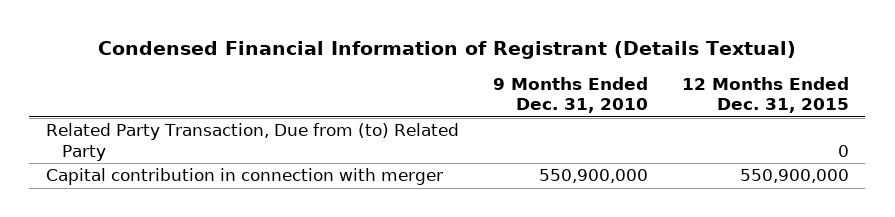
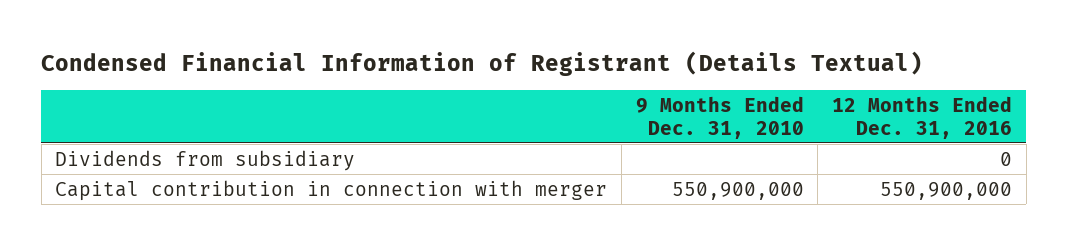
[681,76,849,114] 12 Months Ended Dec. 31, 2015 -> none
none -> [832,95,1013,139] 12 Months Ended Dec. 31, 2016
[46,123,460,161] Related Party Transaction, Due from (to) Related Party -> [55,149,356,171] Dividends from subsidiary

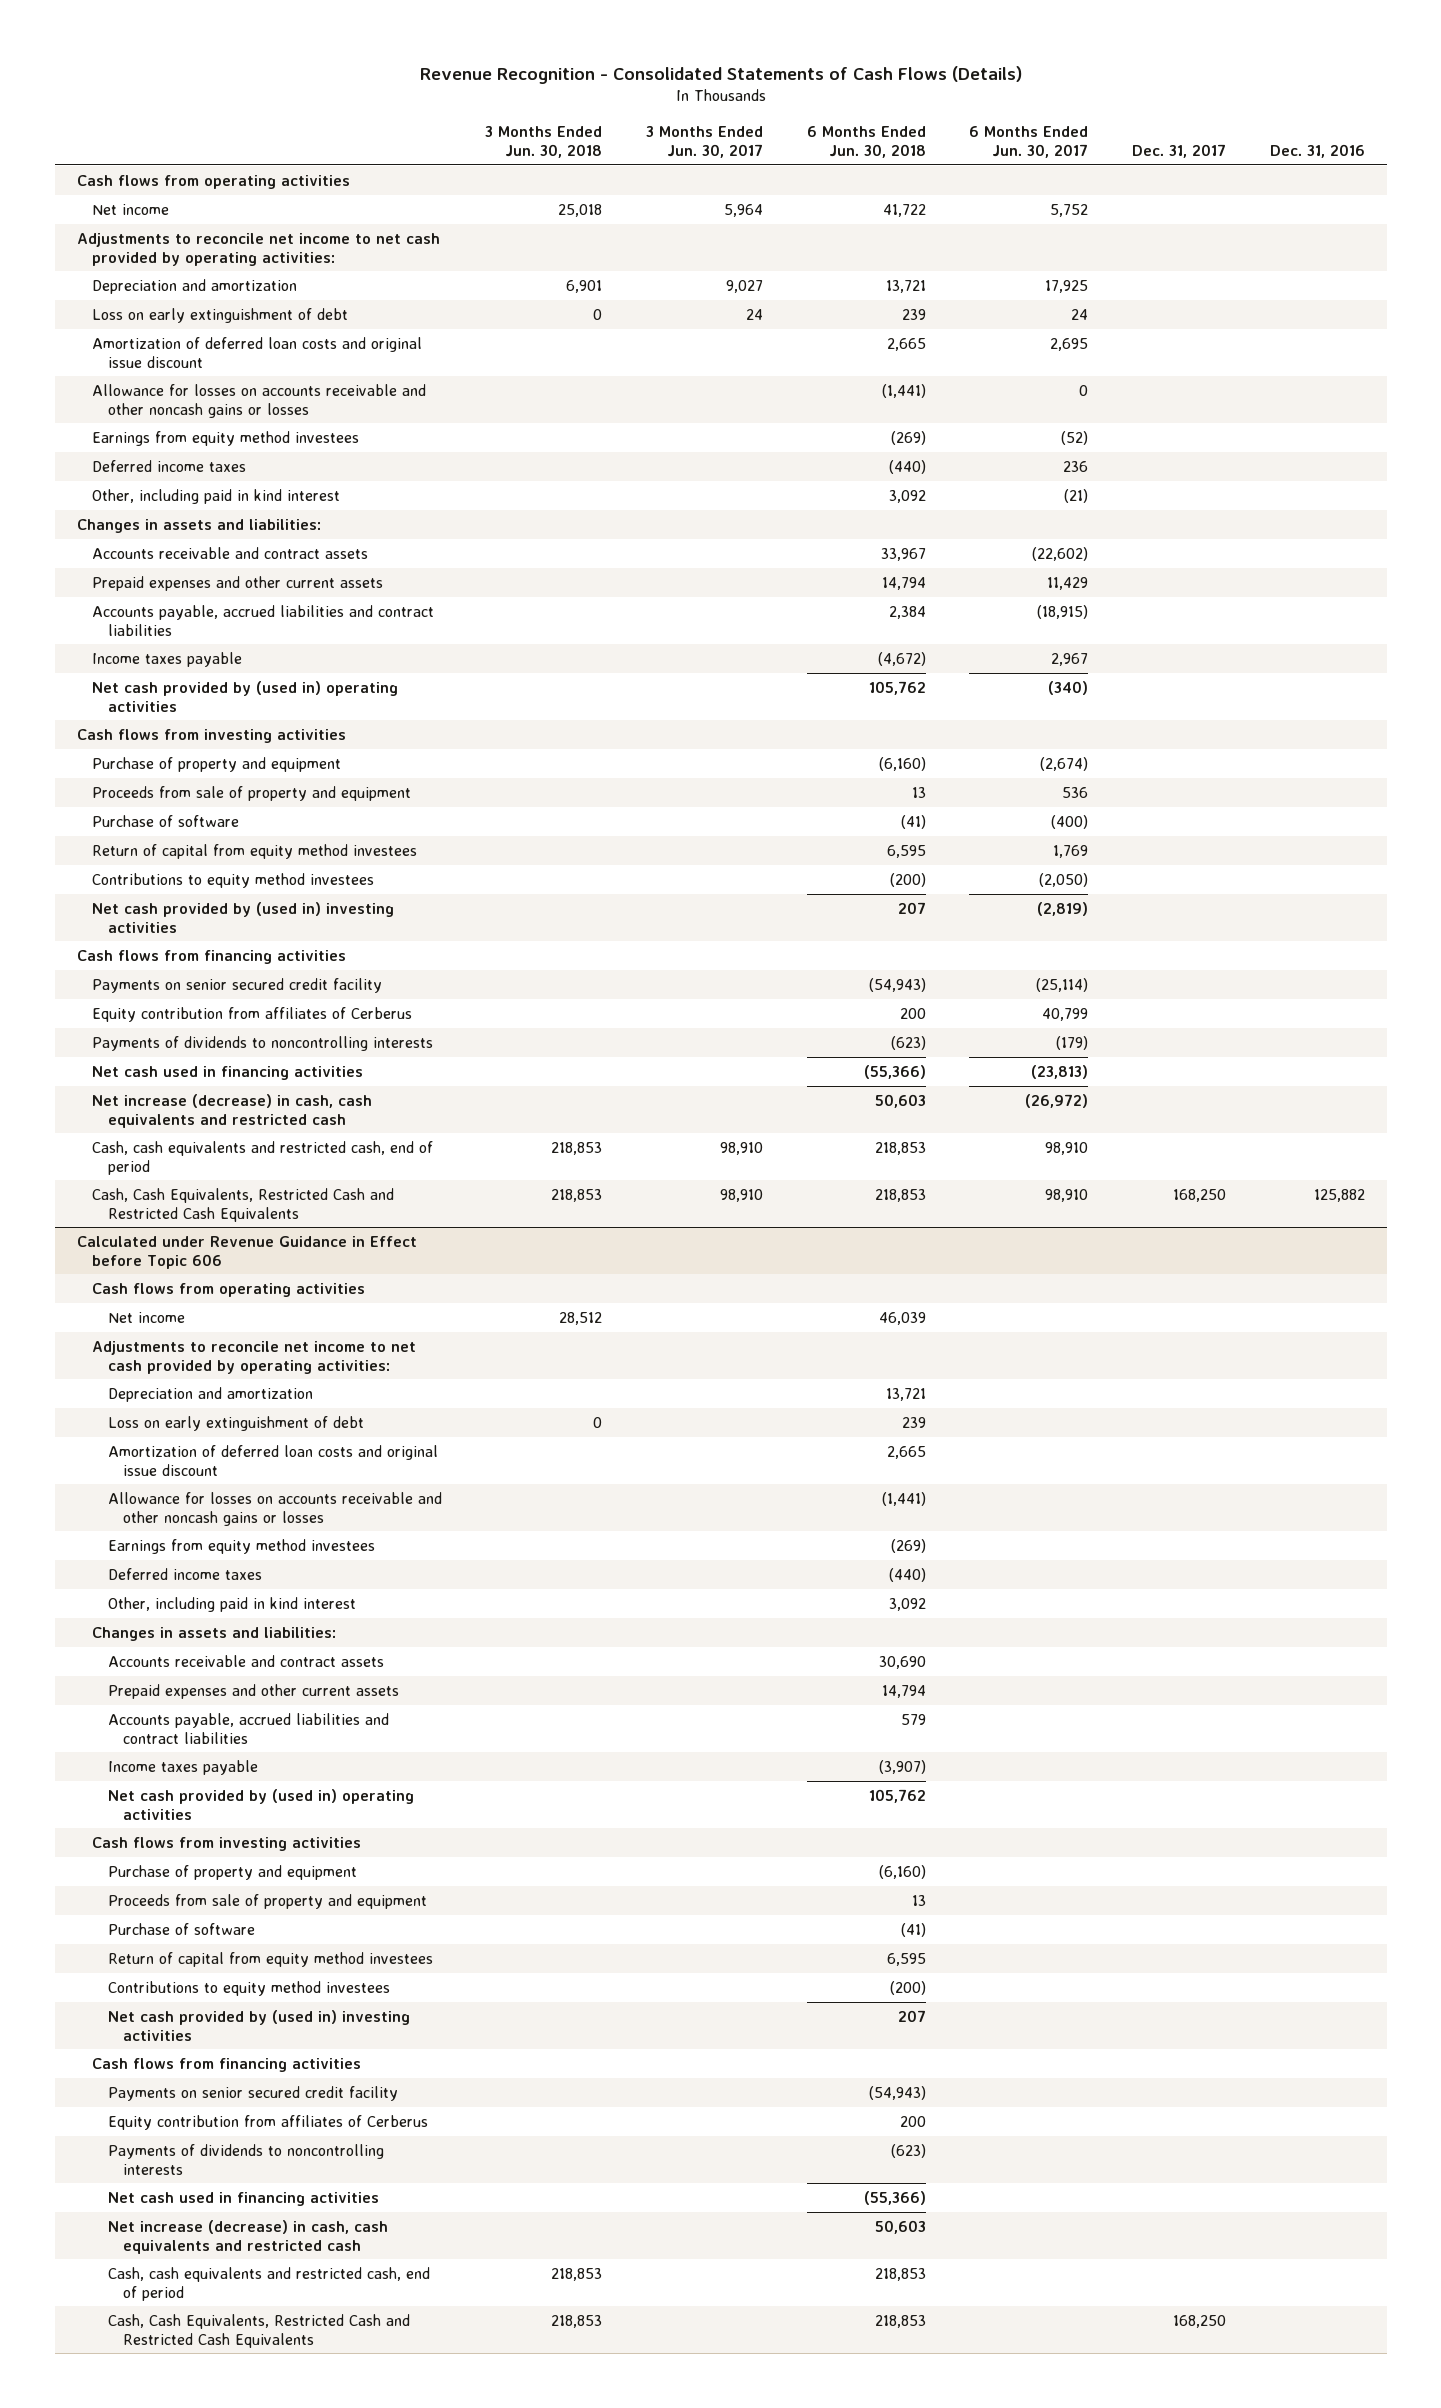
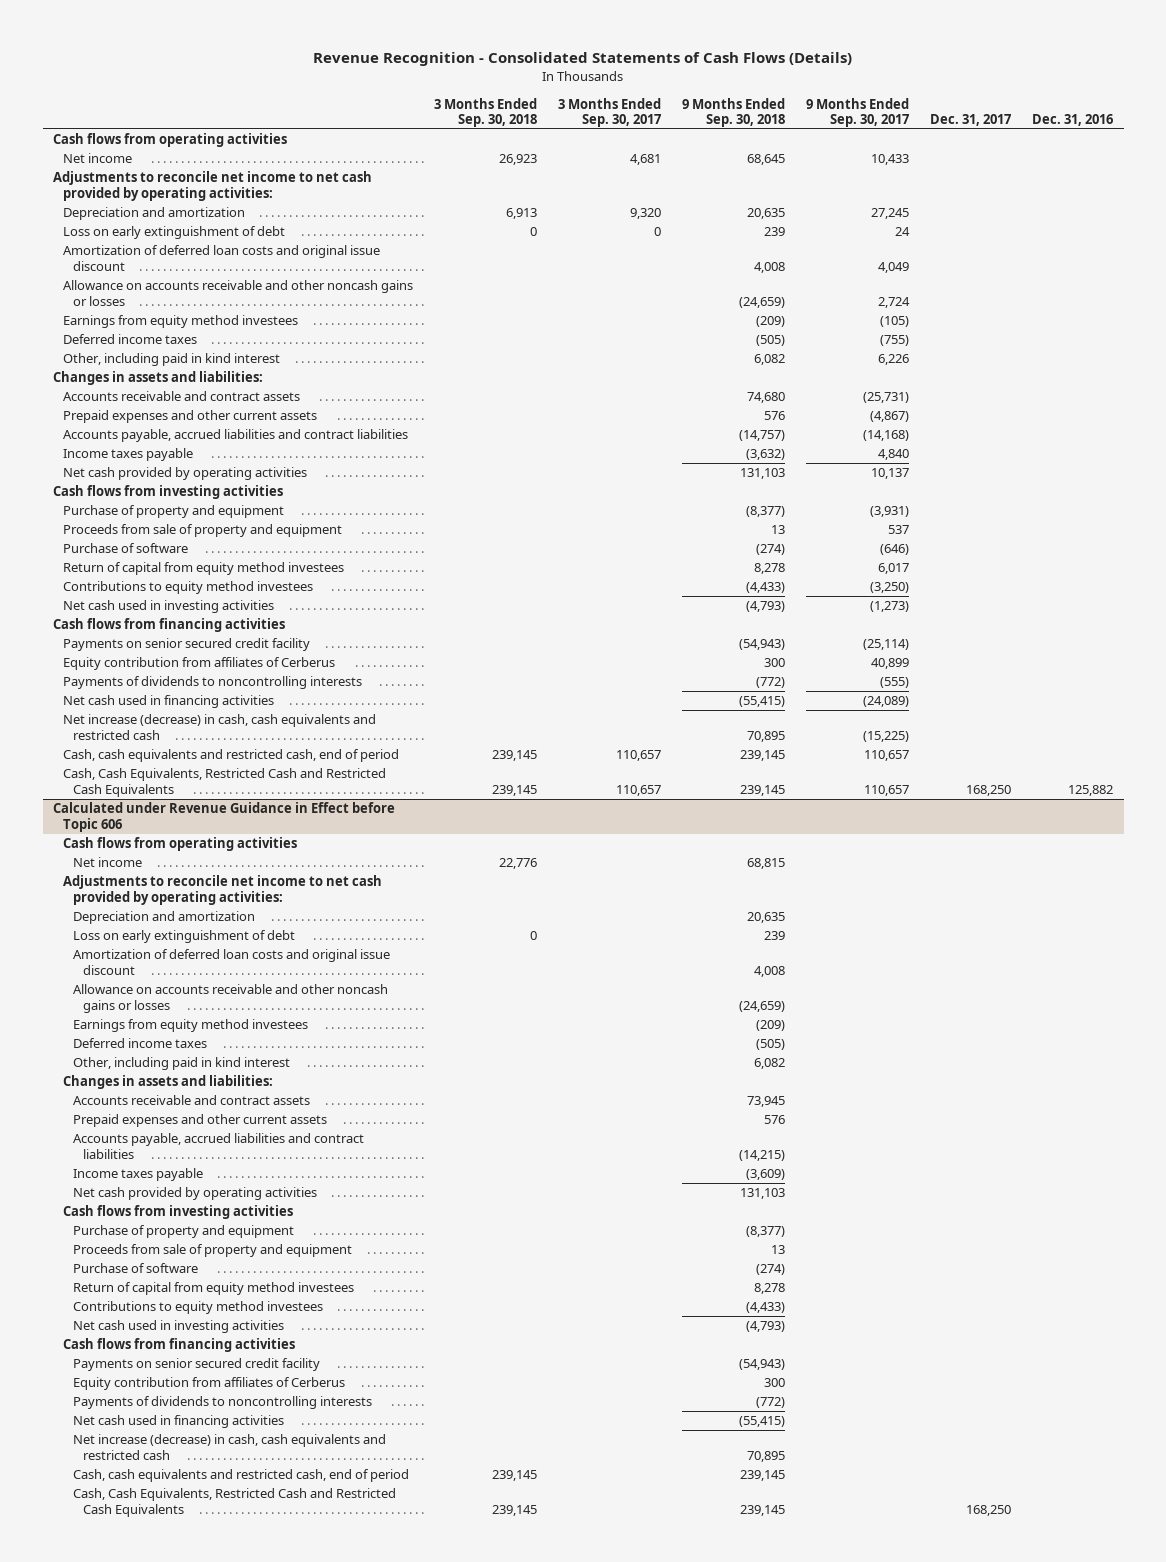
[485,125,603,158] 3 Months Ended Jun. 30, 2018 -> none
[646,125,764,158] 3 Months Ended Jun. 30, 2017 -> none
[806,125,926,158] 6 Months Ended Jun. 30, 2018 -> none
[969,125,1089,158] 6 Months Ended Jun. 30, 2017 -> none
none -> [434,97,538,128] 3 Months Ended Sep. 30, 2018
none -> [558,97,662,128] 3 Months Ended Sep. 30, 2017
none -> [682,97,786,128] 9 Months Ended Sep. 30, 2018
none -> [806,97,910,128] 9 Months Ended Sep. 30, 2017
[92,383,427,418] Allowance for losses on accounts receivable and other noncash gains or losses -> [62,280,413,306] Allowance on accounts receivable and other noncash gains or losses
[92,680,399,712] Net cash provided by (used in) operating activities -> [62,467,307,481] Net cash provided by operating activities
[92,901,395,933] Net cash provided by (used in) investing activities -> [62,600,274,614] Net cash used in investing activities
[107,1491,442,1526] Allowance for losses on accounts receivable and other noncash gains or losses -> [72,984,388,1013] Allowance on accounts receivable and other noncash gains or losses
[107,1788,414,1820] Net cash provided by (used in) operating activities -> [72,1187,317,1201] Net cash provided by operating activities
[107,2009,410,2041] Net cash provided by (used in) investing activities -> [72,1320,284,1334] Net cash used in investing activities

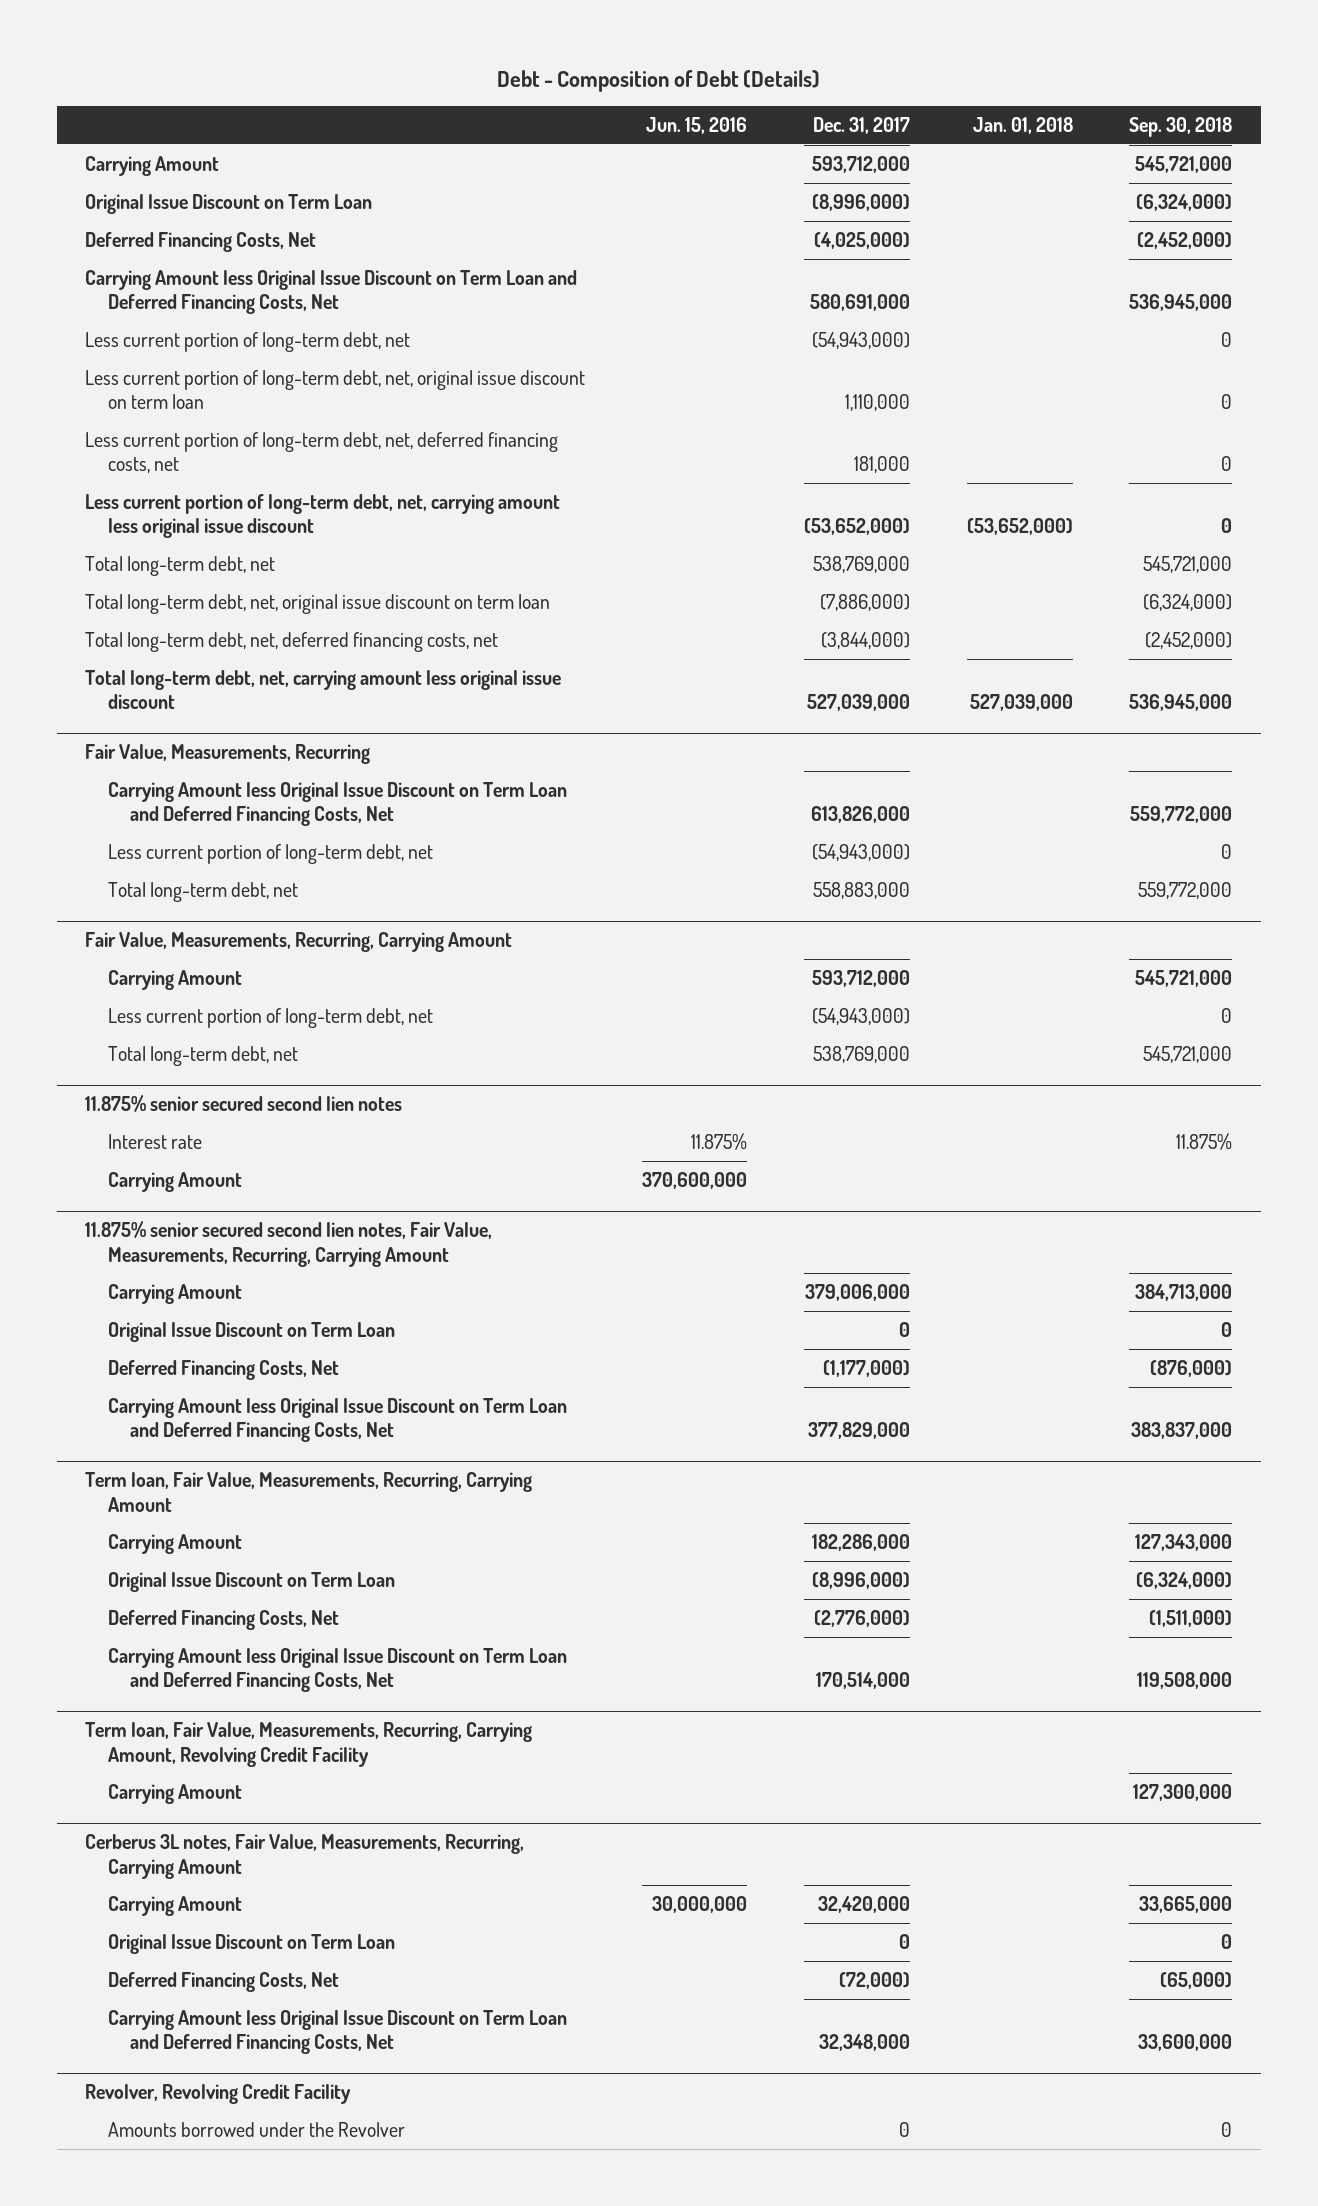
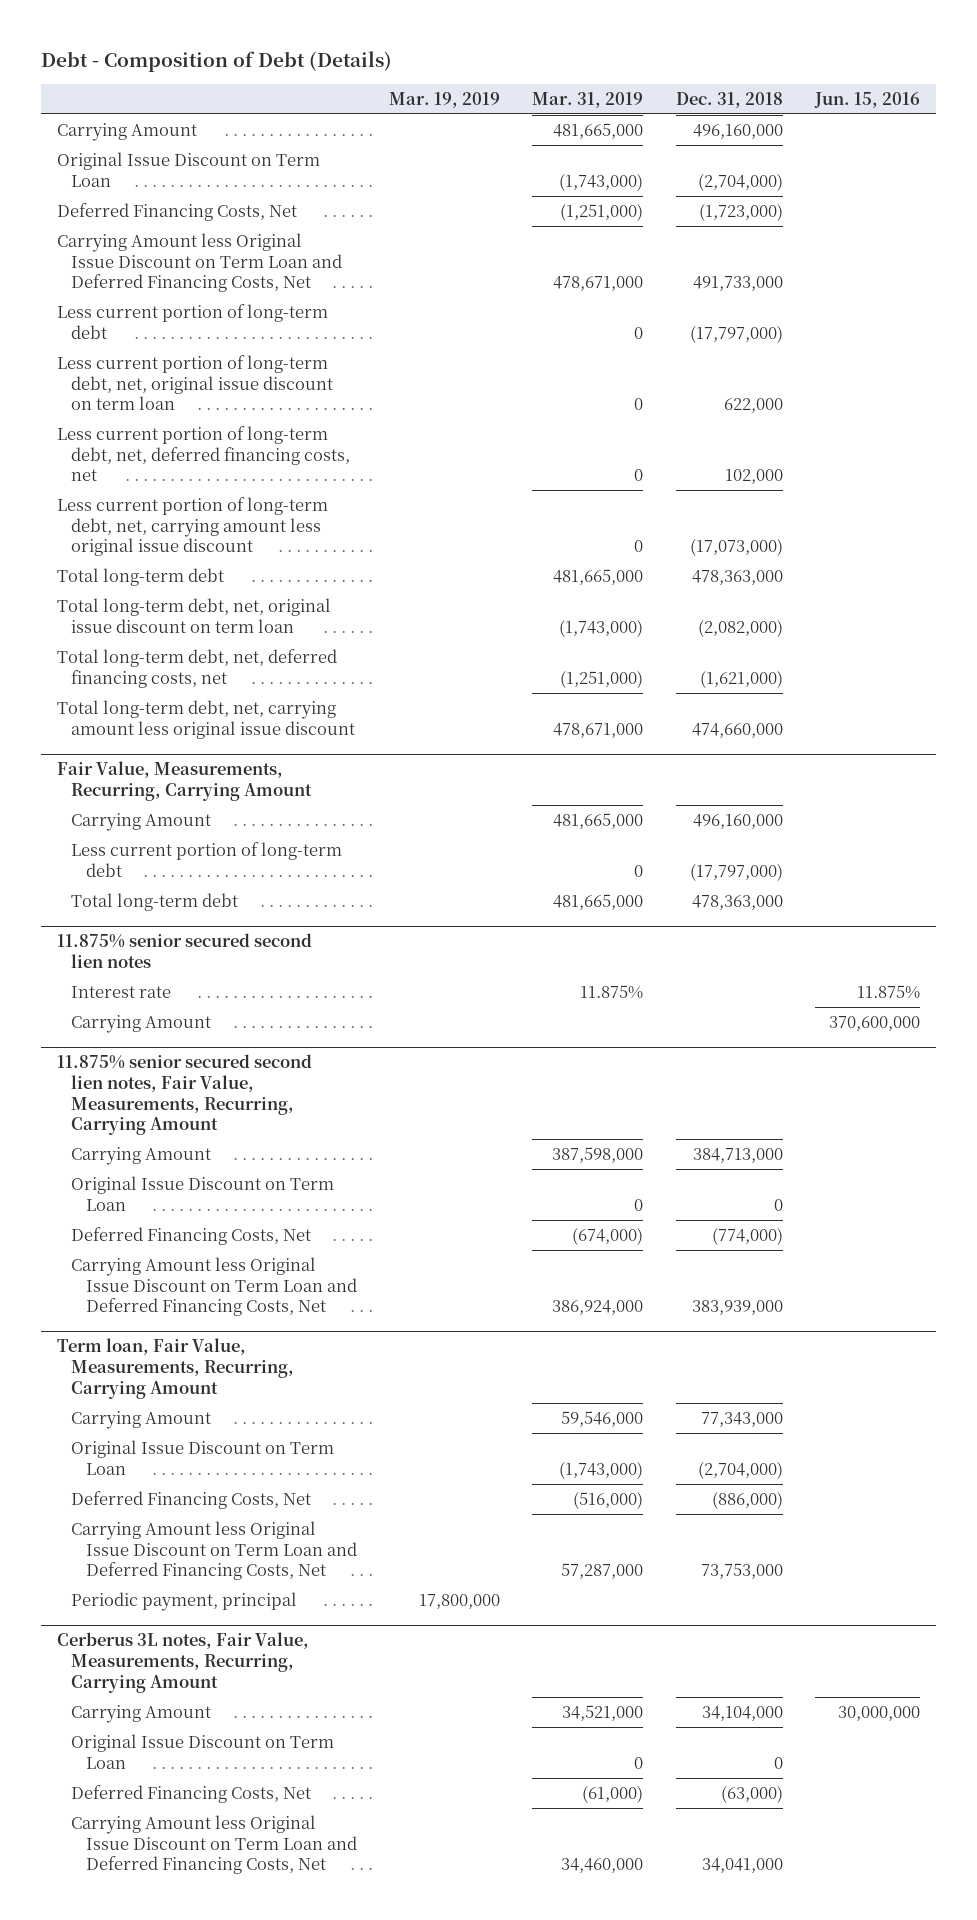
[812,116,910,134] Dec. 31, 2017 -> none
[972,116,1073,134] Jan. 01, 2018 -> none
[1129,116,1233,137] Sep. 30, 2018 -> none
none -> [389,91,501,108] Mar. 19, 2019
none -> [532,91,644,108] Mar. 31, 2019
none -> [675,91,783,108] Dec. 31, 2018
[85,331,411,352] Less current portion of long-term debt, net -> [57,304,329,339] Less current portion of long-term debt
[85,555,276,576] Total long-term debt, net -> [57,568,225,587] Total long-term debt
[85,744,371,765] Fair Value, Measurements, Recurring -> none
[107,781,567,827] Carrying Amount less Original Issue Discount on Term Loan and Deferred Financing Costs, Net -> none
[107,843,433,864] Less current portion of long-term debt, net -> none
[107,881,298,902] Total long-term debt, net -> none
[107,1007,433,1028] Less current portion of long-term debt, net -> [71,842,343,877] Less current portion of long-term debt
[107,1045,298,1066] Total long-term debt, net -> [71,893,239,912] Total long-term debt
[85,1722,533,1767] Term loan, Fair Value, Measurements, Recurring, Carrying Amount, Revolving Credit Facility -> none
[107,1783,242,1804] Carrying Amount -> none
none -> [71,1592,298,1612] Periodic payment, principal
[85,2084,352,2105] Revolver, Revolving Credit Facility -> none
[107,2121,405,2137] Amounts borrowed under the Revolver -> none

